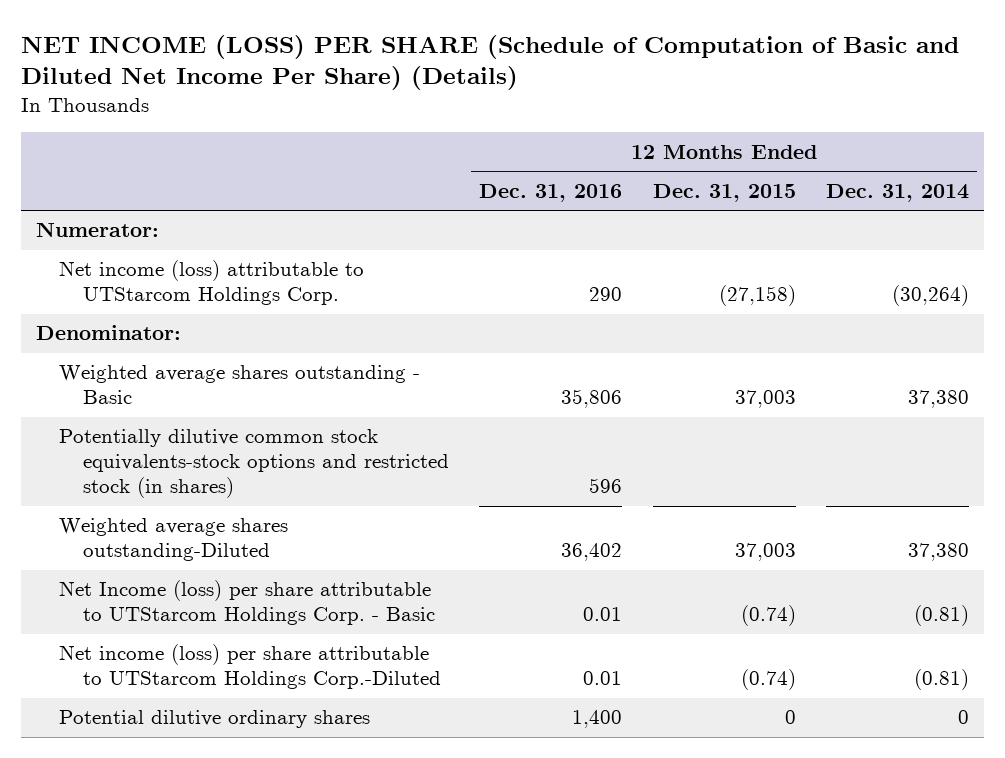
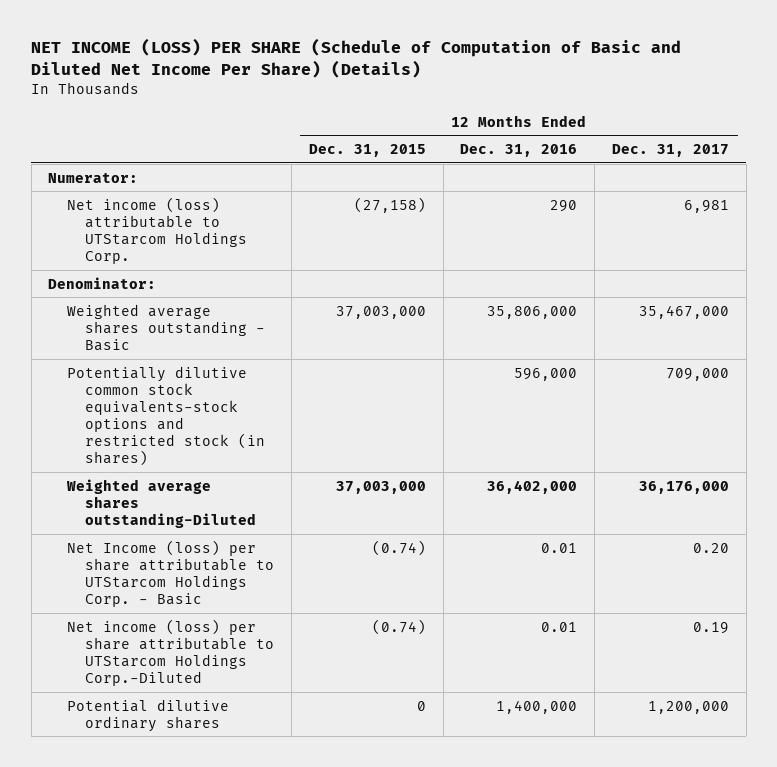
[825,183,969,202] Dec. 31, 2014 -> none
none -> [612,144,730,158] Dec. 31, 2017
[561,389,623,409] 35,806 -> [487,305,578,319] 35,806,000
[734,390,796,409] 37,003 -> [335,305,426,319] 37,003,000
[589,478,623,494] 596 -> [514,367,578,381] 596,000
[561,543,623,562] 36,402 -> [487,479,578,494] 36,402,000
[734,543,796,562] 37,003 -> [335,480,426,494] 37,003,000
[572,710,623,729] 1,400 -> [496,699,578,714] 1,400,000

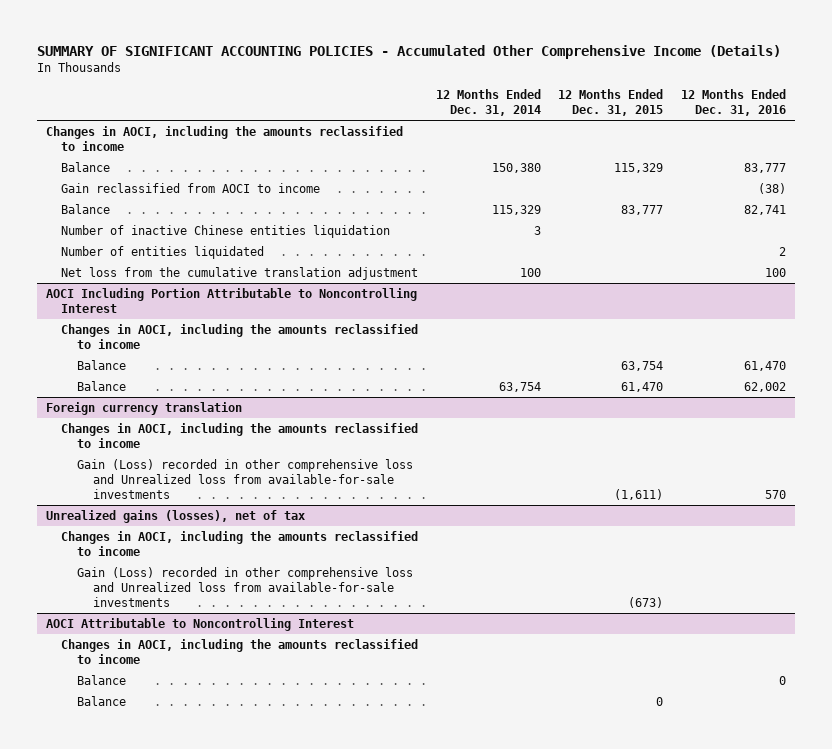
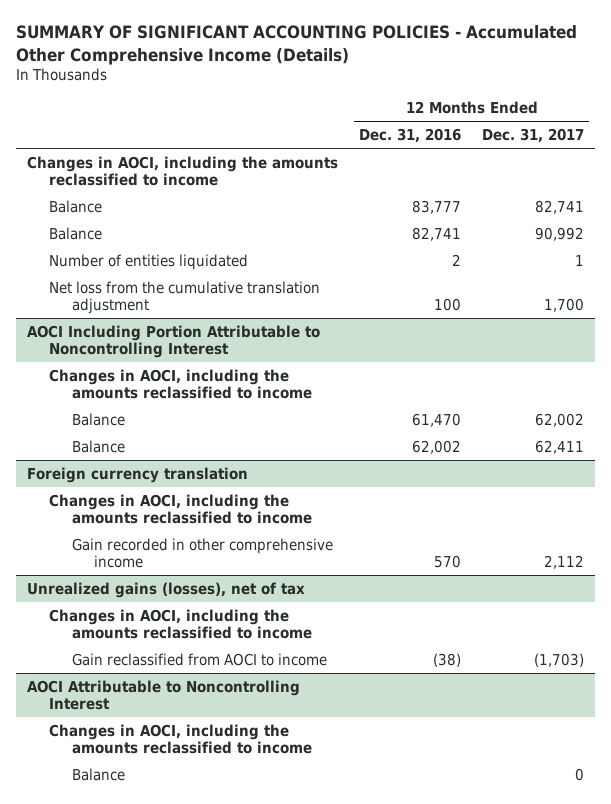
[435,89,541,117] 12 Months Ended Dec. 31, 2014 -> none
[558,89,664,117] 12 Months Ended Dec. 31, 2015 -> none
none -> [482,128,585,144] Dec. 31, 2017
[61,183,321,194] Gain reclassified from AOCI to income -> none
[61,225,391,239] Number of inactive Chinese entities liquidation -> none
[76,459,413,499] Gain (Loss) recorded in other comprehensive loss and Unrealized loss from available-for-sale investments -> [71,537,333,568] Gain recorded in other comprehensive income
[76,567,413,607] Gain (Loss) recorded in other comprehensive loss and Unrealized loss from available-for-sale investments -> none
none -> [71,652,327,666] Gain reclassified from AOCI to income
[76,675,126,686] Balance -> none

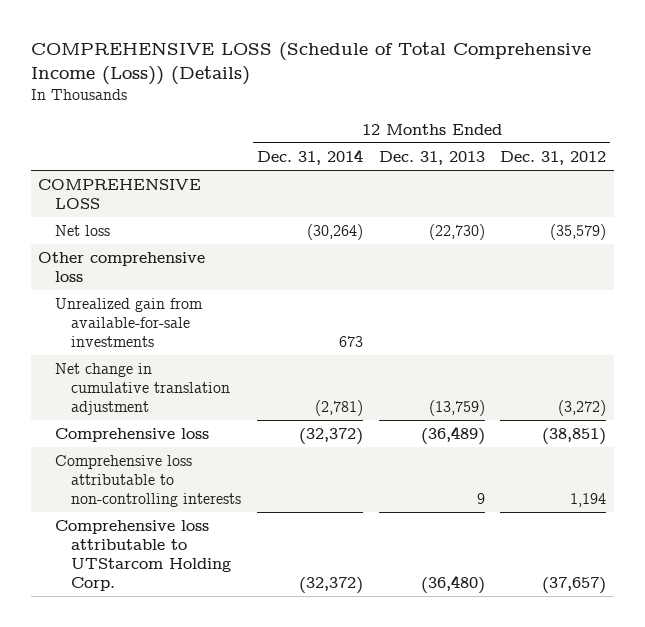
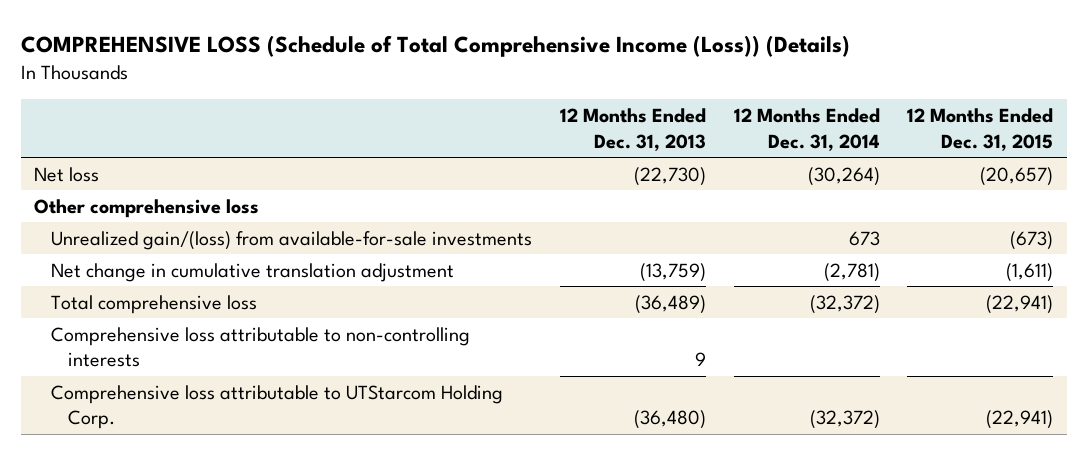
[500,151,607,166] Dec. 31, 2012 -> none
none -> [907,108,1054,151] 12 Months Ended Dec. 31, 2015
[38,179,202,209] COMPREHENSIVE LOSS -> none
[54,298,203,347] Unrealized gain from available-for-sale investments -> [51,230,533,250] Unrealized gain/(loss) from available-for-sale investments
[54,428,209,443] Comprehensive loss -> [51,294,258,314] Total comprehensive loss

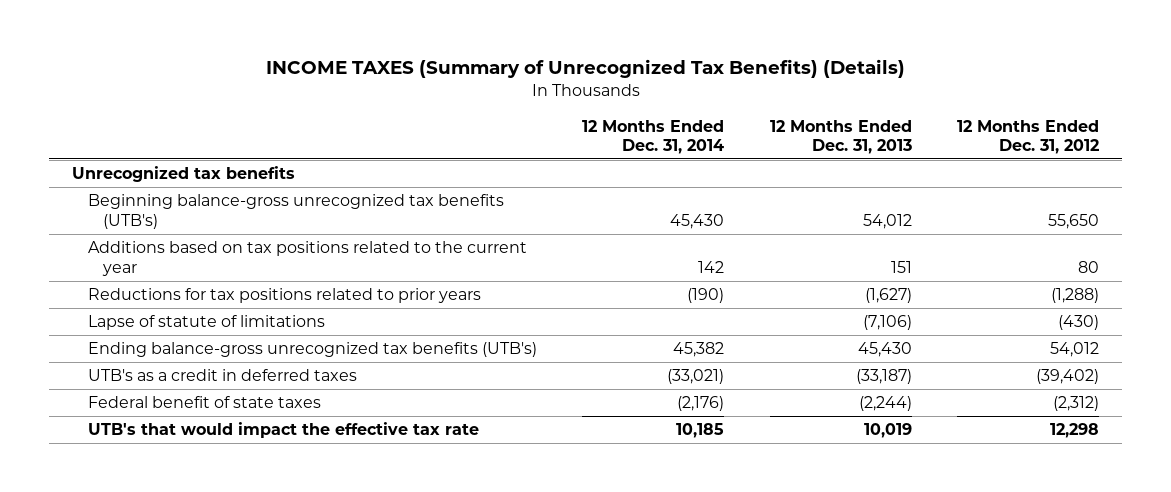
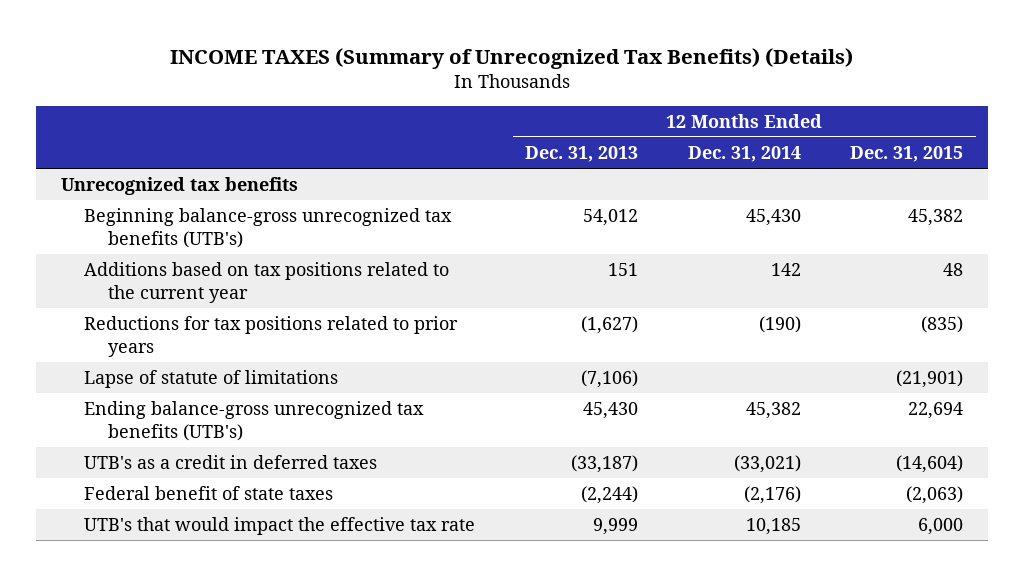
[957,119,1100,154] 12 Months Ended Dec. 31, 2012 -> none
none -> [850,146,964,163] Dec. 31, 2015
[863,423,912,439] 10,019 -> [593,518,639,536] 9,999

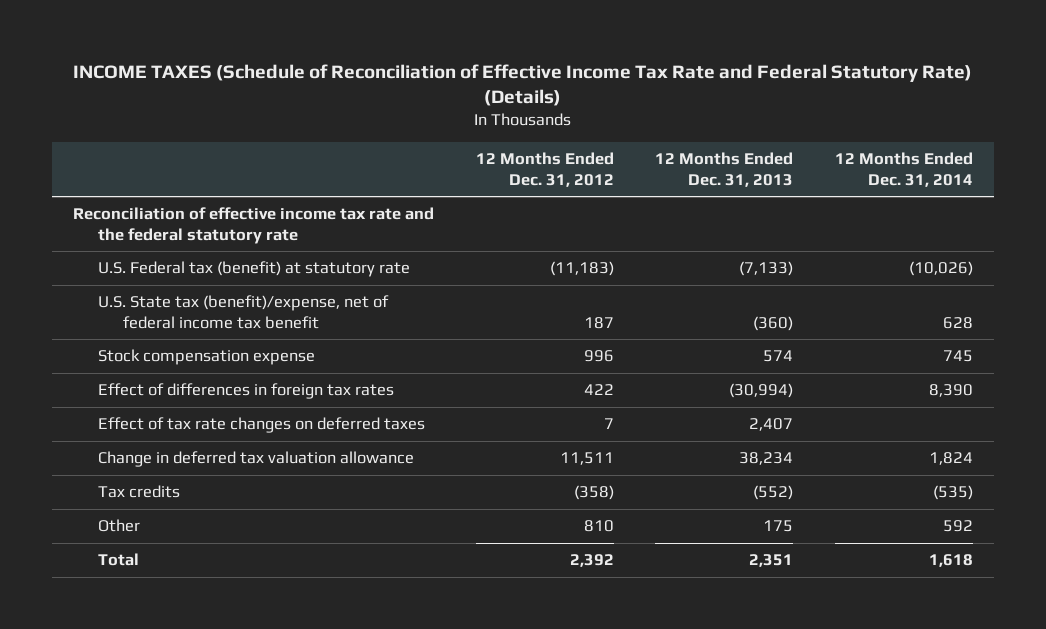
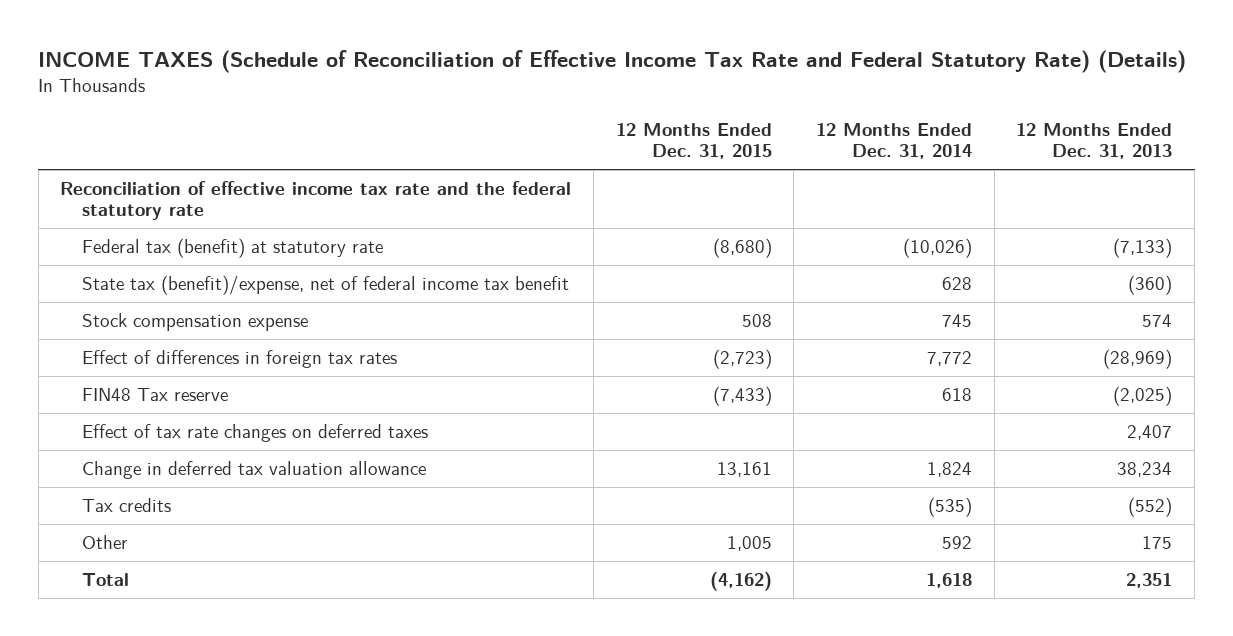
[475,151,614,187] 12 Months Ended Dec. 31, 2012 -> none
none -> [615,122,772,160] 12 Months Ended Dec. 31, 2015
[98,261,411,278] U.S. Federal tax (benefit) at statutory rate -> [81,237,383,258] Federal tax (benefit) at statutory rate
[98,295,390,329] U.S. State tax (benefit)/expense, net of federal income tax benefit -> [81,274,569,295] State tax (benefit)/expense, net of federal income tax benefit
[729,383,794,399] (30,994) -> [1103,348,1173,369] (28,969)
[929,384,974,398] 8,390 -> [927,350,973,366] 7,772
none -> [81,387,228,401] FIN48 Tax reserve

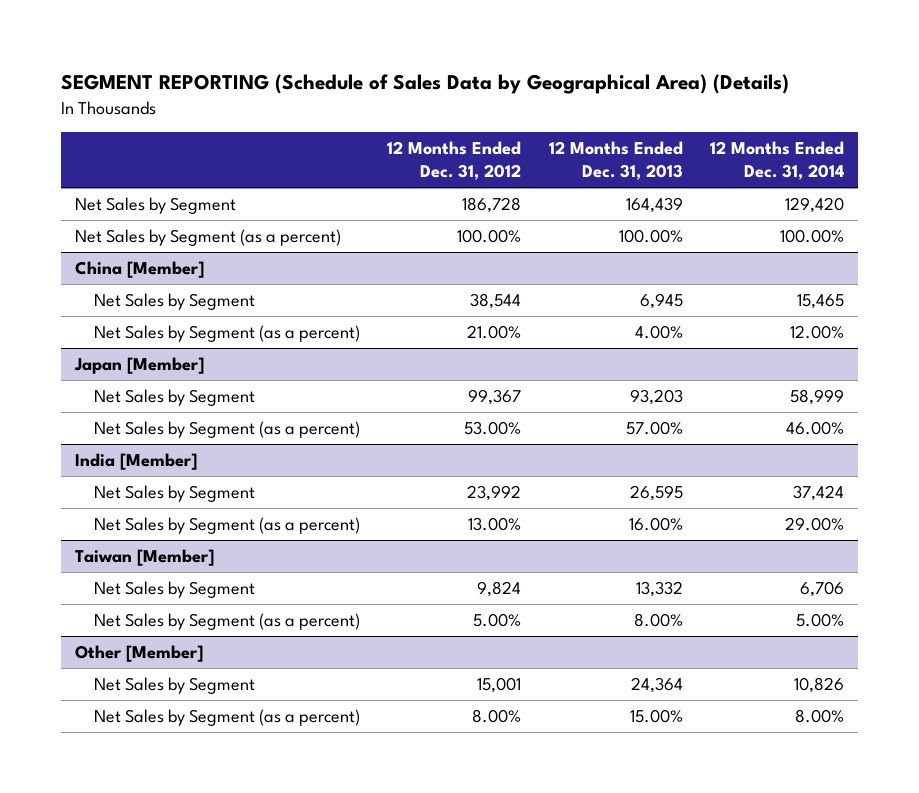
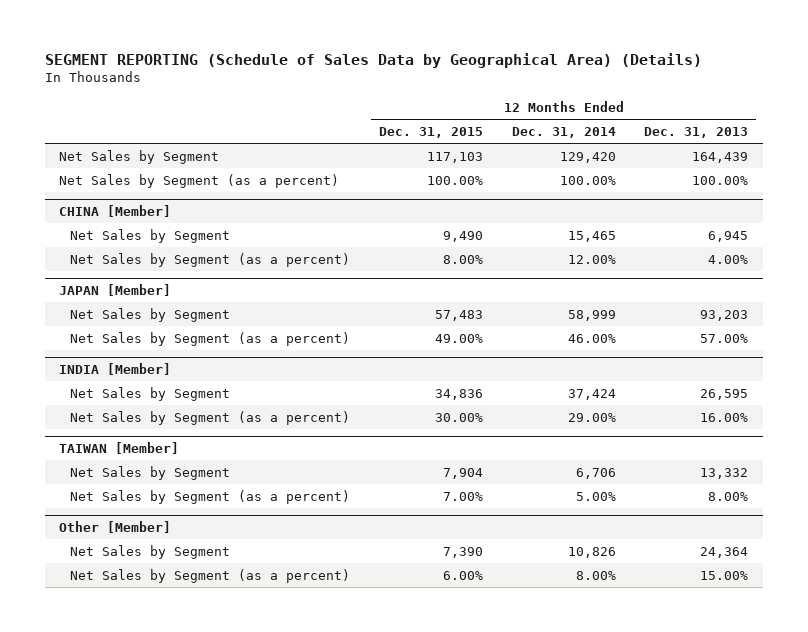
[387,140,522,180] 12 Months Ended Dec. 31, 2012 -> none
none -> [378,126,483,138] Dec. 31, 2015
[74,261,204,279] China [Member] -> [59,205,172,218] CHINA [Member]
[73,357,204,375] Japan [Member] -> [59,284,172,297] JAPAN [Member]
[74,453,197,471] India [Member] -> [59,363,172,376] INDIA [Member]
[74,549,214,567] Taiwan [Member] -> [59,442,180,455] TAIWAN [Member]

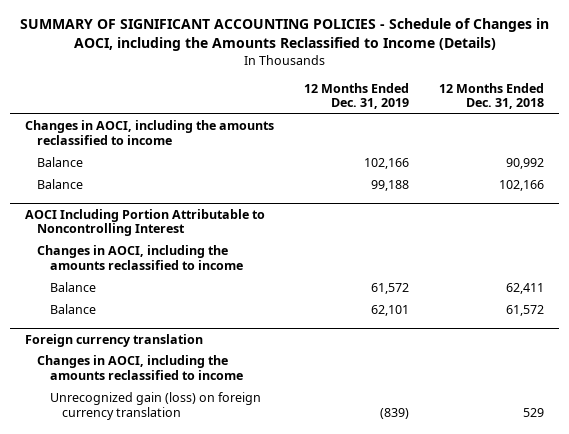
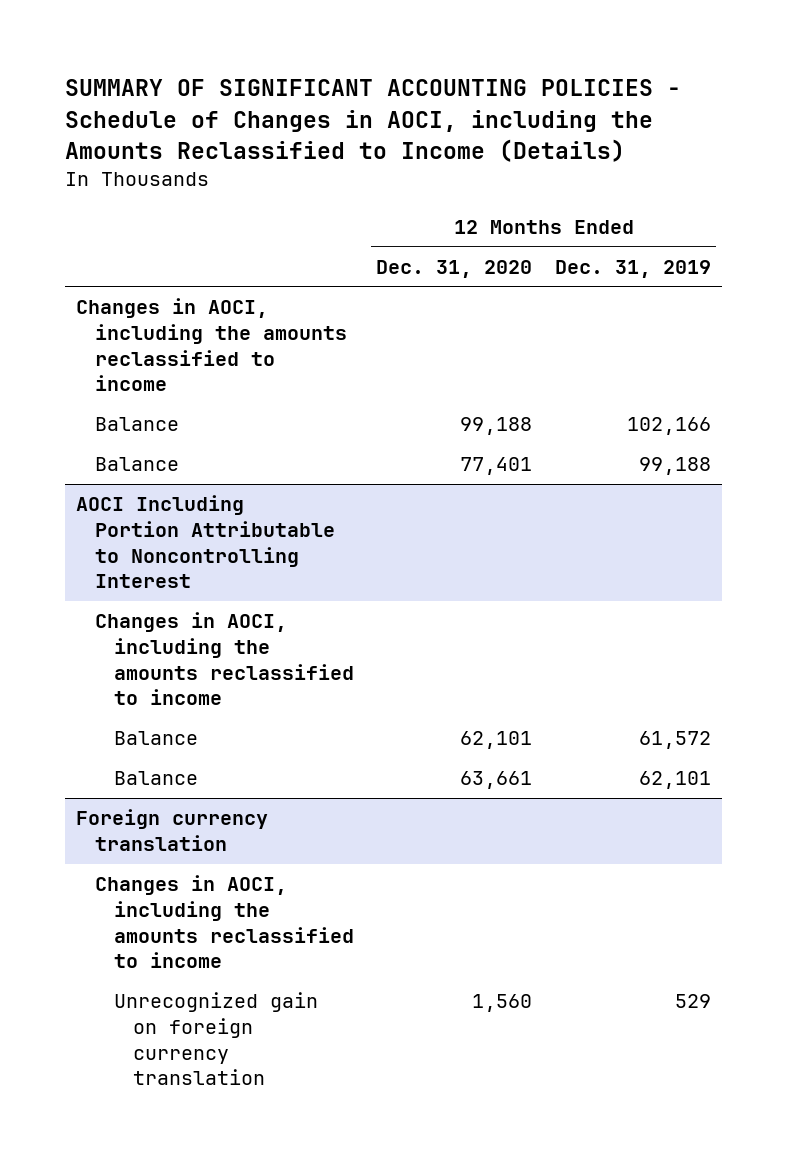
[439,82,545,110] 12 Months Ended Dec. 31, 2018 -> none
none -> [376,259,533,278] Dec. 31, 2020
[49,392,261,421] Unrecognized gain (loss) on foreign currency translation -> [114,992,319,1086] Unrecognized gain on foreign currency translation
[380,408,410,420] (839) -> [674,994,711,1009] 529

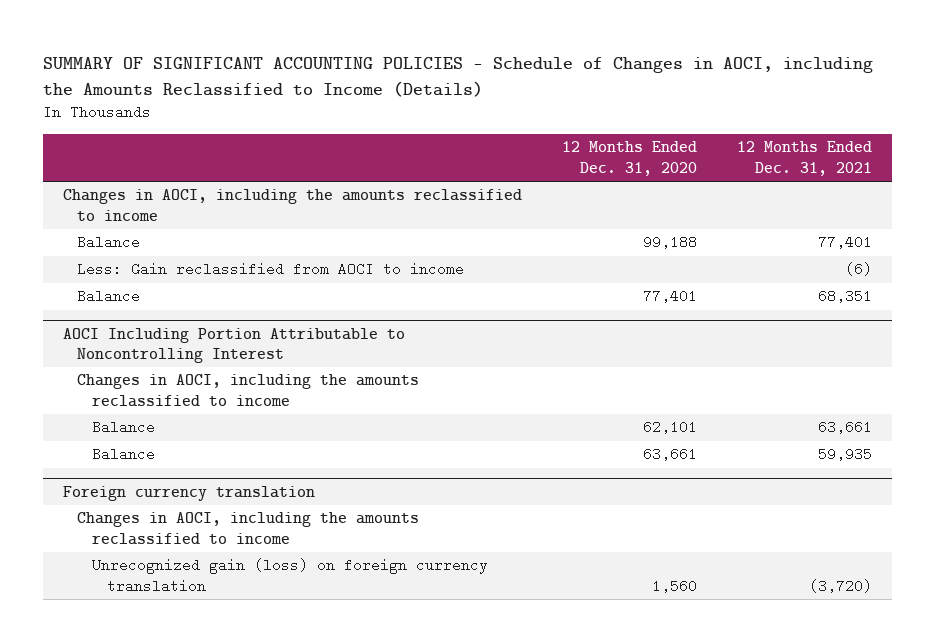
[554,259,711,278] Dec. 31, 2019 -> none
none -> [737,141,873,176] 12 Months Ended Dec. 31, 2021
none -> [77,262,465,277] Less: Gain reclassified from AOCI to income
[114,992,319,1086] Unrecognized gain on foreign currency translation -> [92,558,489,593] Unrecognized gain (loss) on foreign currency translation

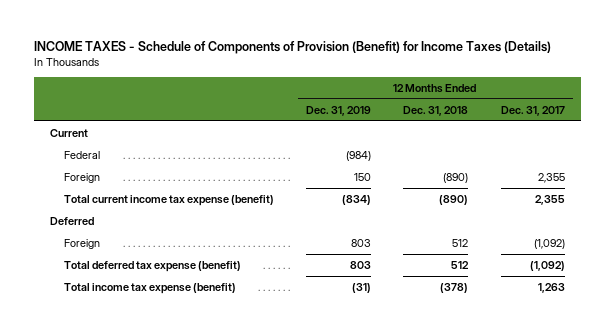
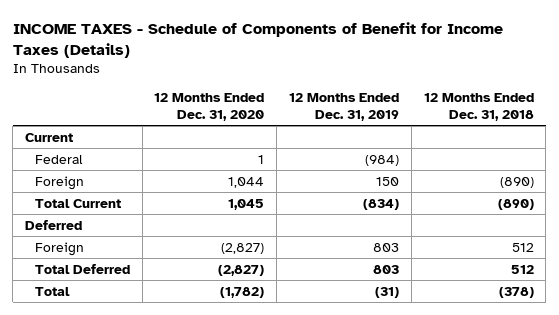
[33,40,551,54] INCOME TAXES - Schedule of Components of Provision (Benefit) for Income Taxes (Details) -> [12,21,503,58] INCOME TAXES - Schedule of Components of Benefit for Income Taxes (Details)
[500,105,565,116] Dec. 31, 2017 -> none
none -> [154,93,265,121] 12 Months Ended Dec. 31, 2020
[64,194,275,206] Total current income tax expense (benefit) -> [34,198,121,208] Total Current
[64,260,242,272] Total deferred tax expense (benefit) -> [34,263,130,274] Total Deferred
[64,282,237,294] Total income tax expense (benefit) -> [34,286,70,296] Total

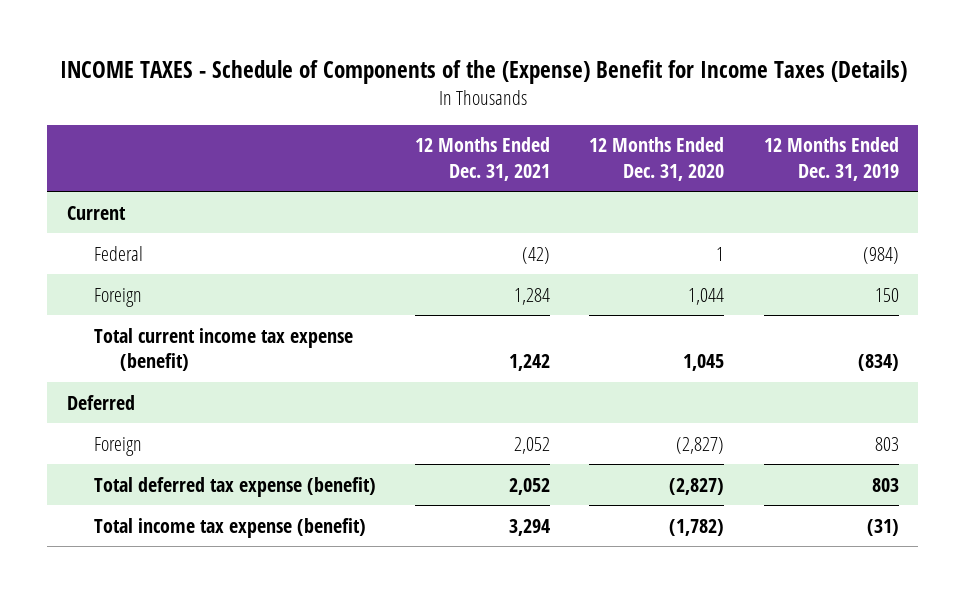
[12,21,503,58] INCOME TAXES - Schedule of Components of Benefit for Income Taxes (Details) -> [59,60,907,85] INCOME TAXES - Schedule of Components of the (Expense) Benefit for Income Taxes (Details)
[423,93,534,121] 12 Months Ended Dec. 31, 2018 -> none
none -> [414,137,550,181] 12 Months Ended Dec. 31, 2021
[34,198,121,208] Total Current -> [93,327,353,372] Total current income tax expense (benefit)
[34,263,130,274] Total Deferred -> [93,476,376,497] Total deferred tax expense (benefit)
[34,286,70,296] Total -> [93,517,366,538] Total income tax expense (benefit)

